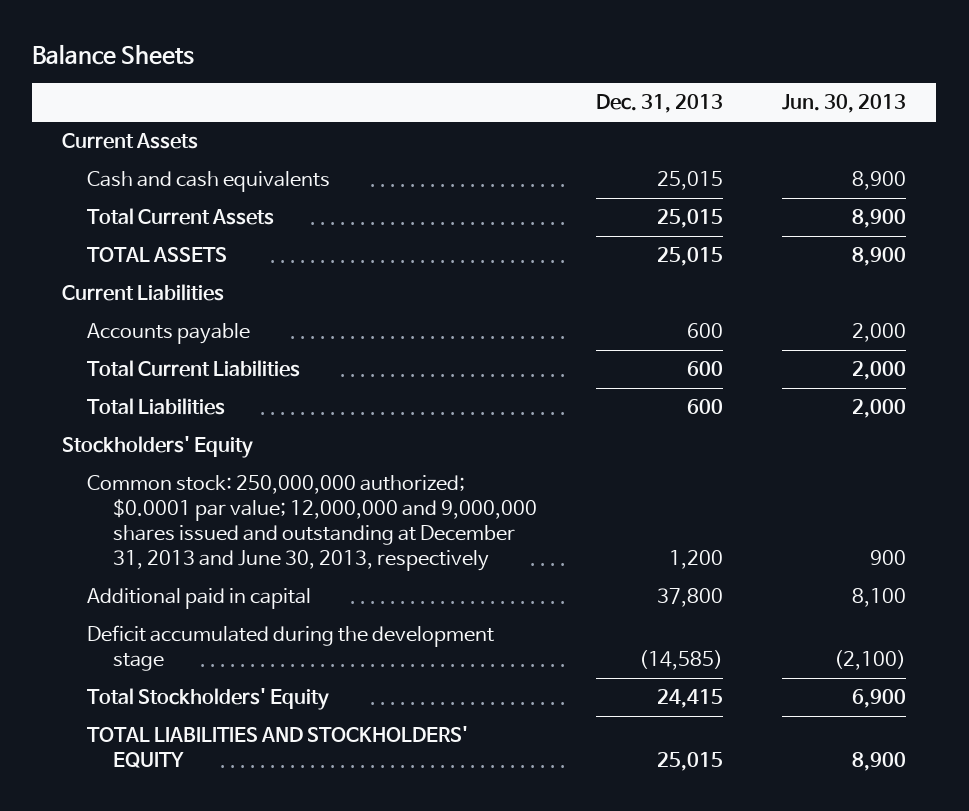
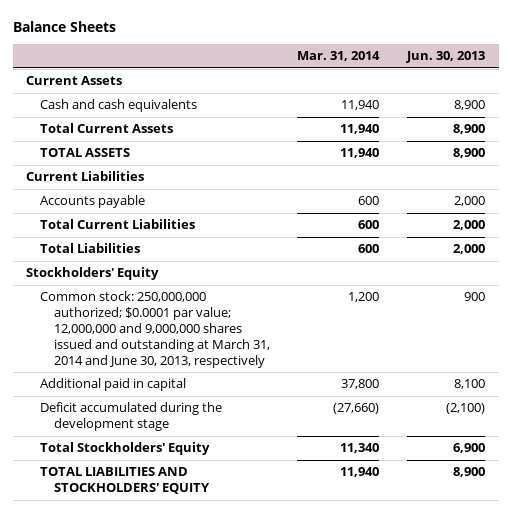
[596,94,724,114] Dec. 31, 2013 -> none
none -> [297,51,381,62] Mar. 31, 2014
[87,475,537,571] Common stock: 250,000,000 authorized; $0.0001 par value; 12,000,000 and 9,000,000 shares issued and outstanding at December 31, 2013 and June 30, 2013, respectively -> [40,291,271,368] Common stock: 250,000,000 authorized; $0.0001 par value; 12,000,000 and 9,000,000 shares issued and outstanding at March 31, 2014 and June 30, 2013, respectively

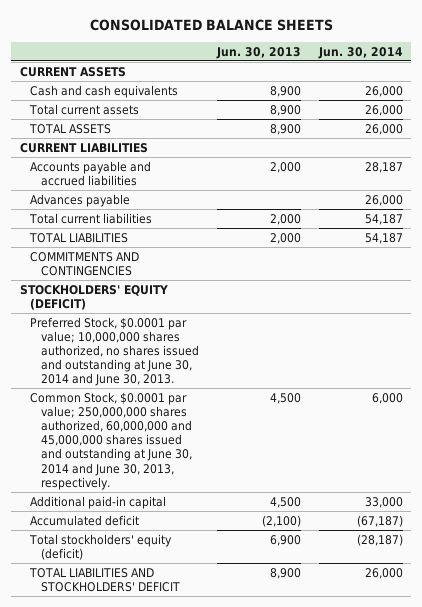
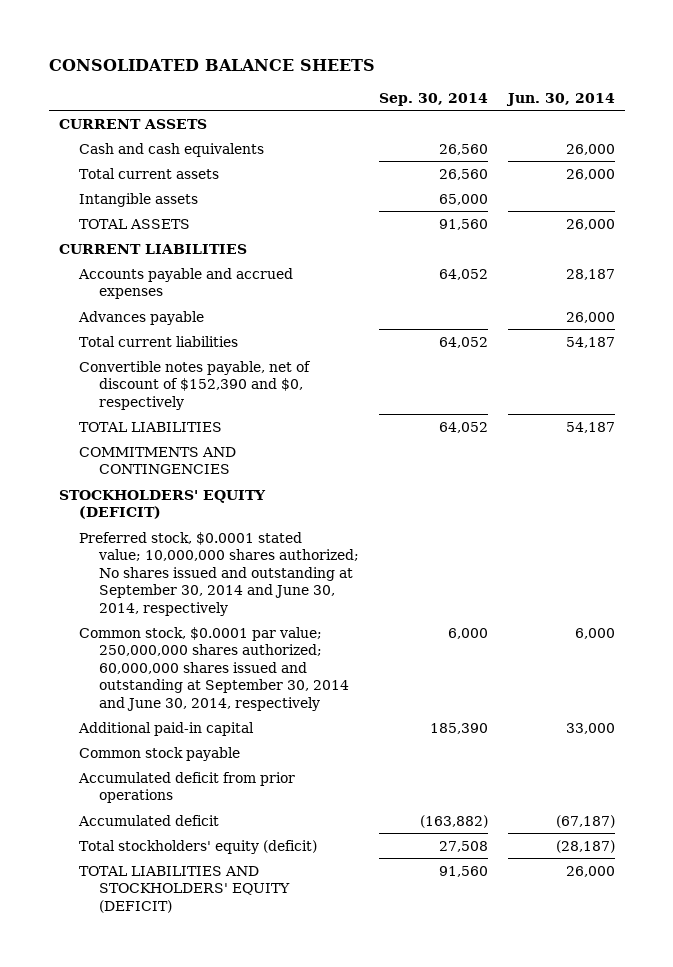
[215,46,301,59] Jun. 30, 2013 -> none
none -> [379,92,489,106] Sep. 30, 2014
none -> [79,192,199,207] Intangible assets
[30,160,152,187] Accounts payable and accrued liabilities -> [78,267,294,300] Accounts payable and accrued expenses
none -> [79,360,312,410] Convertible notes payable, net of discount of $152,390 and $0, respectively
[30,316,200,387] Preferred Stock, $0.0001 par value; 10,000,000 shares authorized, no shares issued and outstanding at June 30, 2014 and June 30, 2013. -> [79,531,360,616] Preferred stock, $0.0001 stated value; 10,000,000 shares authorized; No shares issued and outstanding at September 30, 2014 and June 30, 2014, respectively
[30,391,193,490] Common Stock, $0.0001 par value; 250,000,000 shares authorized, 60,000,000 and 45,000,000 shares issued and outstanding at June 30, 2014 and June 30, 2013, respectively. -> [79,626,350,711] Common stock, $0.0001 par value; 250,000,000 shares authorized; 60,000,000 shares issued and outstanding at September 30, 2014 and June 30, 2014, respectively
none -> [79,746,241,761] Common stock payable
none -> [78,771,296,804] Accumulated deficit from prior operations
[29,567,181,593] TOTAL LIABILITIES AND STOCKHOLDERS' DEFICIT -> [79,865,291,913] TOTAL LIABILITIES AND STOCKHOLDERS' EQUITY (DEFICIT)

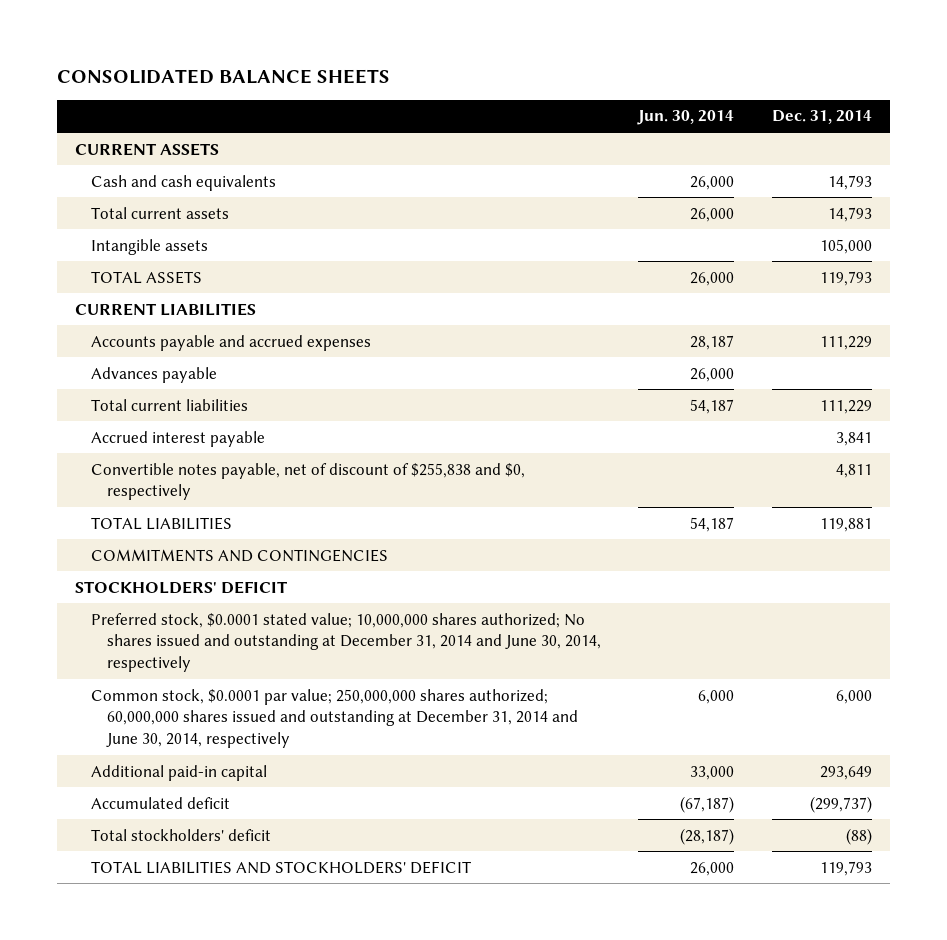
[379,92,489,106] Sep. 30, 2014 -> none
none -> [771,110,872,125] Dec. 31, 2014
none -> [91,430,266,447] Accrued interest payable
[79,360,312,410] Convertible notes payable, net of discount of $152,390 and $0, respectively -> [91,462,526,501] Convertible notes payable, net of discount of $255,838 and $0, respectively
[58,489,266,520] STOCKHOLDERS' EQUITY (DEFICIT) -> [75,580,288,594] STOCKHOLDERS' DEFICIT
[79,531,360,616] Preferred stock, $0.0001 stated value; 10,000,000 shares authorized; No shares issued and outstanding at September 30, 2014 and June 30, 2014, respectively -> [91,612,601,673] Preferred stock, $0.0001 stated value; 10,000,000 shares authorized; No shares issued and outstanding at December 31, 2014 and June 30, 2014, respectively
[79,626,350,711] Common stock, $0.0001 par value; 250,000,000 shares authorized; 60,000,000 shares issued and outstanding at September 30, 2014 and June 30, 2014, respectively -> [91,688,578,749] Common stock, $0.0001 par value; 250,000,000 shares authorized; 60,000,000 shares issued and outstanding at December 31, 2014 and June 30, 2014, respectively
[79,746,241,761] Common stock payable -> none
[78,771,296,804] Accumulated deficit from prior operations -> none
[79,839,318,854] Total stockholders' equity (deficit) -> [91,828,272,841] Total stockholders' deficit
[79,865,291,913] TOTAL LIABILITIES AND STOCKHOLDERS' EQUITY (DEFICIT) -> [91,860,472,874] TOTAL LIABILITIES AND STOCKHOLDERS' DEFICIT

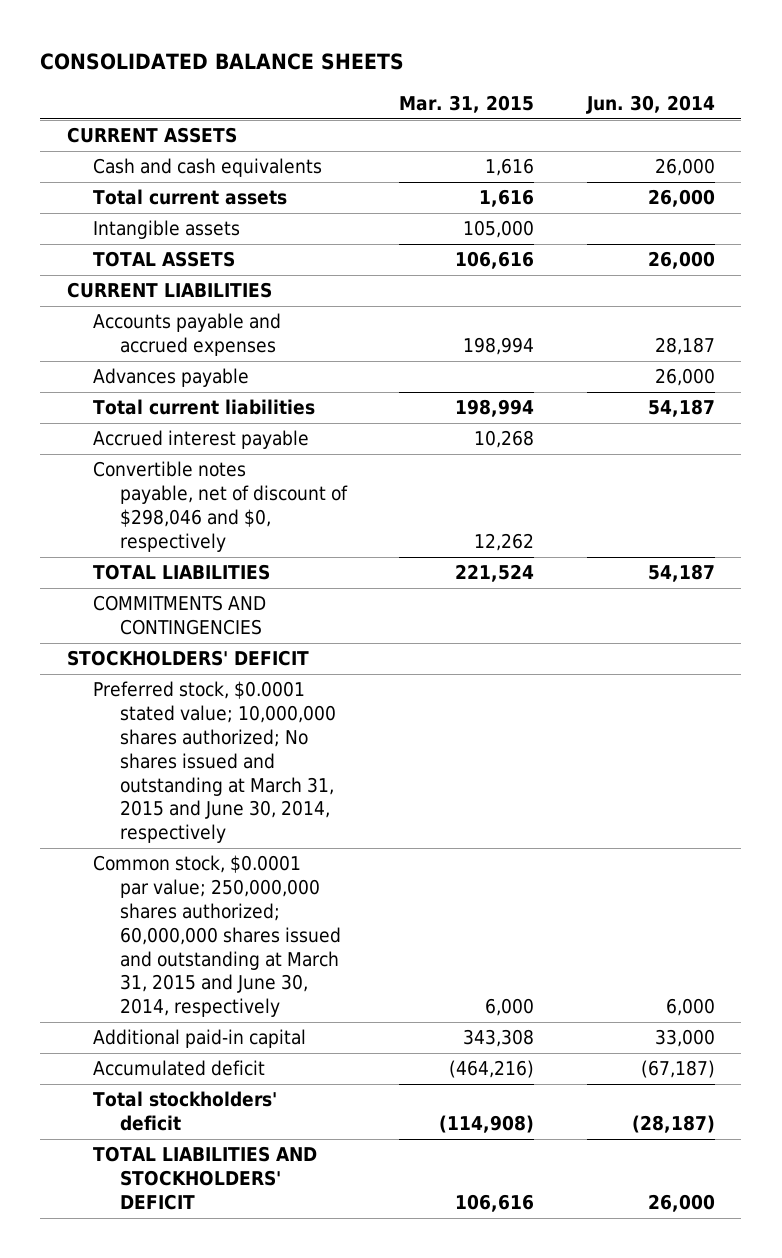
[771,110,872,125] Dec. 31, 2014 -> none
none -> [399,94,535,113] Mar. 31, 2015
[91,462,526,501] Convertible notes payable, net of discount of $255,838 and $0, respectively -> [93,461,348,552] Convertible notes payable, net of discount of $298,046 and $0, respectively
[91,612,601,673] Preferred stock, $0.0001 stated value; 10,000,000 shares authorized; No shares issued and outstanding at December 31, 2014 and June 30, 2014, respectively -> [93,681,336,844] Preferred stock, $0.0001 stated value; 10,000,000 shares authorized; No shares issued and outstanding at March 31, 2015 and June 30, 2014, respectively
[91,688,578,749] Common stock, $0.0001 par value; 250,000,000 shares authorized; 60,000,000 shares issued and outstanding at December 31, 2014 and June 30, 2014, respectively -> [93,855,341,1018] Common stock, $0.0001 par value; 250,000,000 shares authorized; 60,000,000 shares issued and outstanding at March 31, 2015 and June 30, 2014, respectively

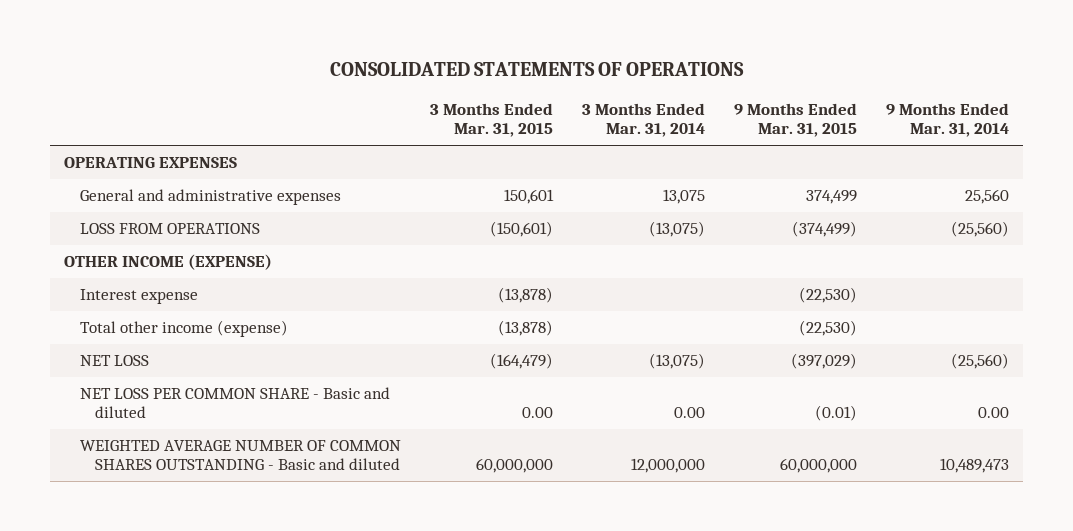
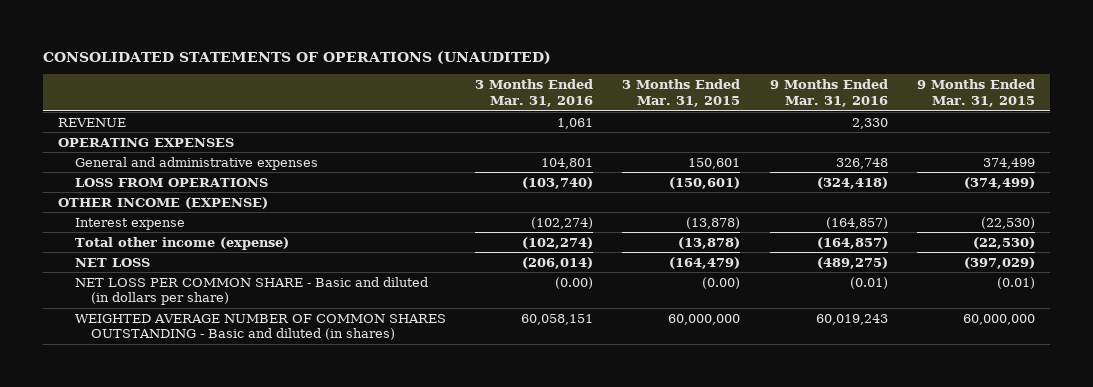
[329,62,744,77] CONSOLIDATED STATEMENTS OF OPERATIONS -> [42,51,551,65] CONSOLIDATED STATEMENTS OF OPERATIONS (UNAUDITED)
[581,103,705,138] 3 Months Ended Mar. 31, 2014 -> none
[885,103,1009,138] 9 Months Ended Mar. 31, 2014 -> none
none -> [474,79,593,107] 3 Months Ended Mar. 31, 2016
none -> [769,79,888,107] 9 Months Ended Mar. 31, 2016
none -> [57,117,126,127] REVENUE
[79,387,390,419] NET LOSS PER COMMON SHARE - Basic and diluted -> [74,276,428,306] NET LOSS PER COMMON SHARE - Basic and diluted (in dollars per share)
[521,407,553,419] 0.00 -> [702,276,741,289] (0.00)
[79,440,401,471] WEIGHTED AVERAGE NUMBER OF COMMON SHARES OUTSTANDING - Basic and diluted -> [74,313,446,341] WEIGHTED AVERAGE NUMBER OF COMMON SHARES OUTSTANDING - Basic and diluted (in shares)

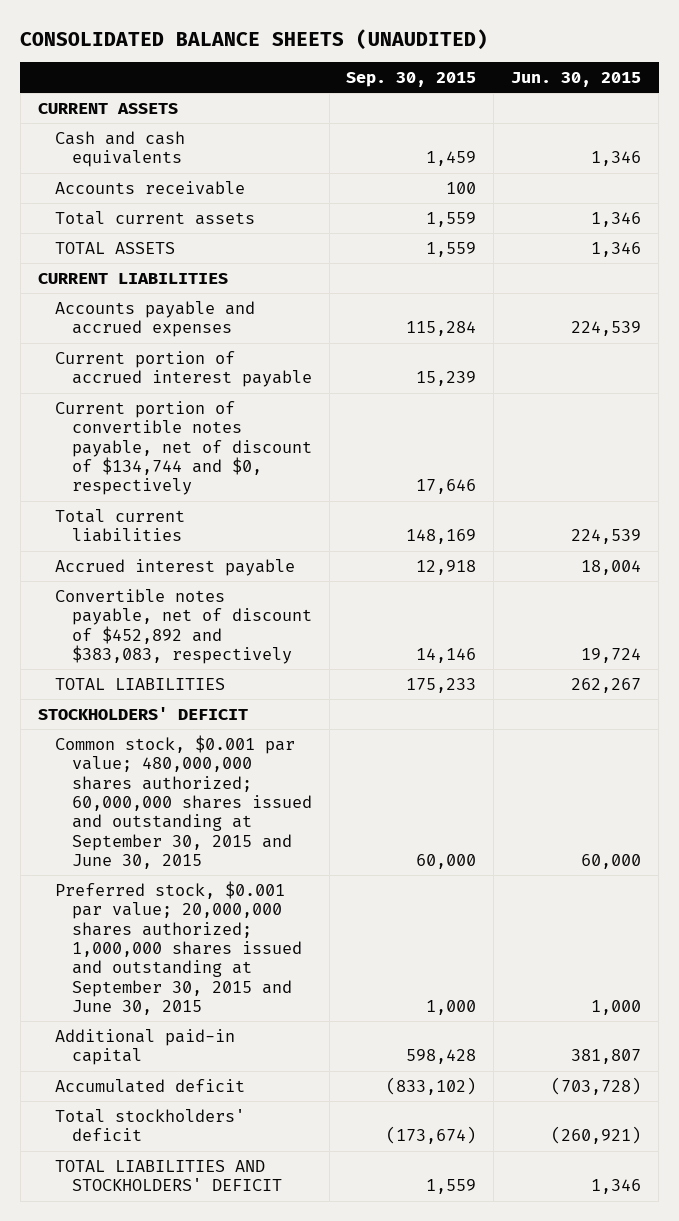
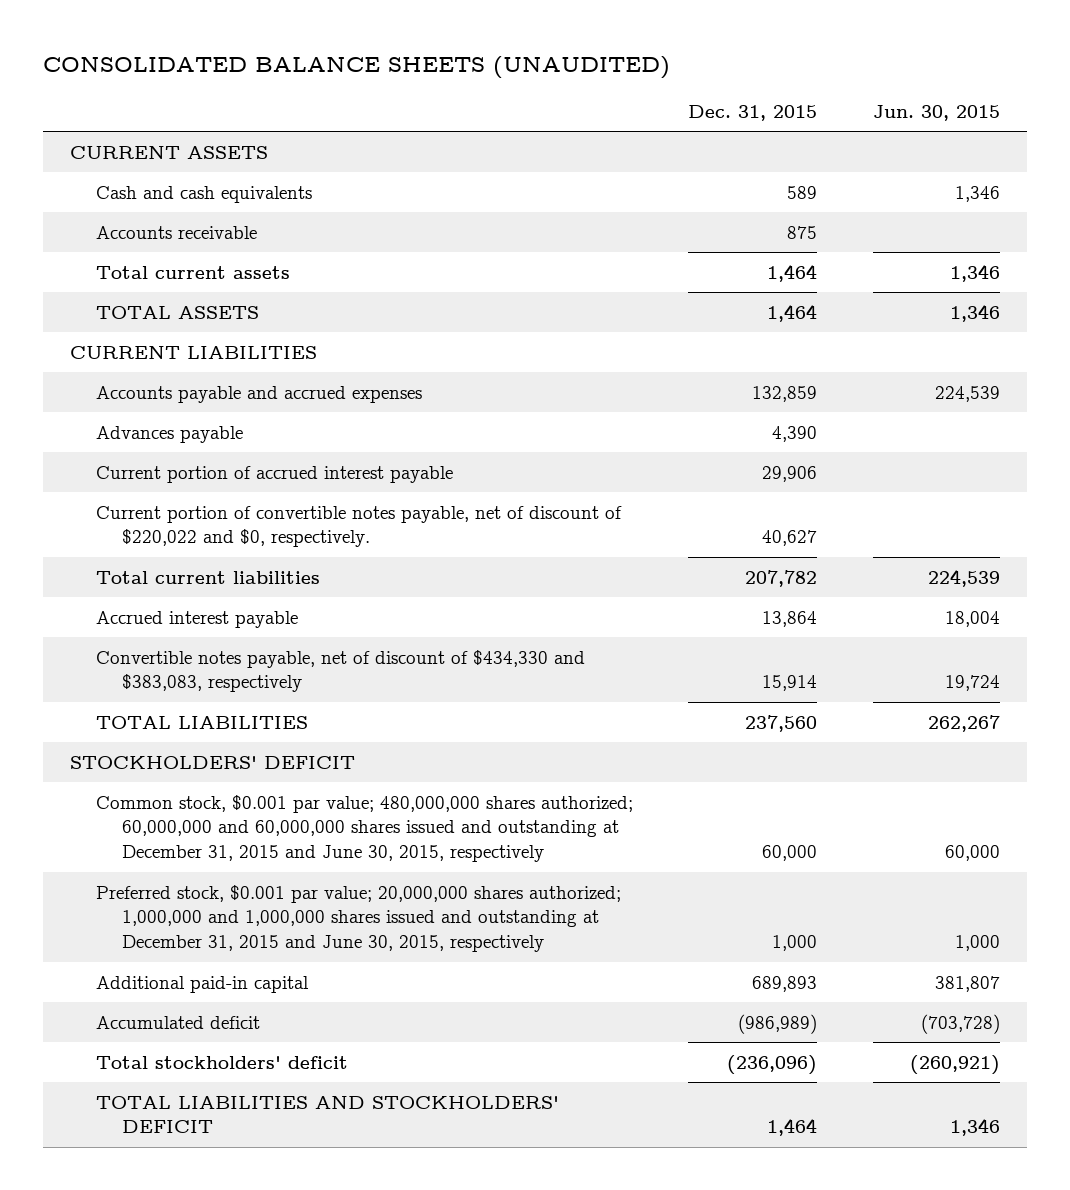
[346,71,477,87] Sep. 30, 2015 -> none
none -> [688,105,818,122] Dec. 31, 2015
none -> [95,425,243,443] Advances payable
[54,400,312,496] Current portion of convertible notes payable, net of discount of $134,744 and $0, respectively -> [95,505,622,548] Current portion of convertible notes payable, net of discount of $220,022 and $0, respectively.
[54,588,312,664] Convertible notes payable, net of discount of $452,892 and $383,083, respectively -> [95,649,585,693] Convertible notes payable, net of discount of $434,330 and $383,083, respectively
[54,734,312,870] Common stock, $0.001 par value; 480,000,000 shares authorized; 60,000,000 shares issued and outstanding at September 30, 2015 and June 30, 2015 -> [95,794,633,863] Common stock, $0.001 par value; 480,000,000 shares authorized; 60,000,000 and 60,000,000 shares issued and outstanding at December 31, 2015 and June 30, 2015, respectively
[54,880,302,1016] Preferred stock, $0.001 par value; 20,000,000 shares authorized; 1,000,000 shares issued and outstanding at September 30, 2015 and June 30, 2015 -> [95,884,621,953] Preferred stock, $0.001 par value; 20,000,000 shares authorized; 1,000,000 and 1,000,000 shares issued and outstanding at December 31, 2015 and June 30, 2015, respectively

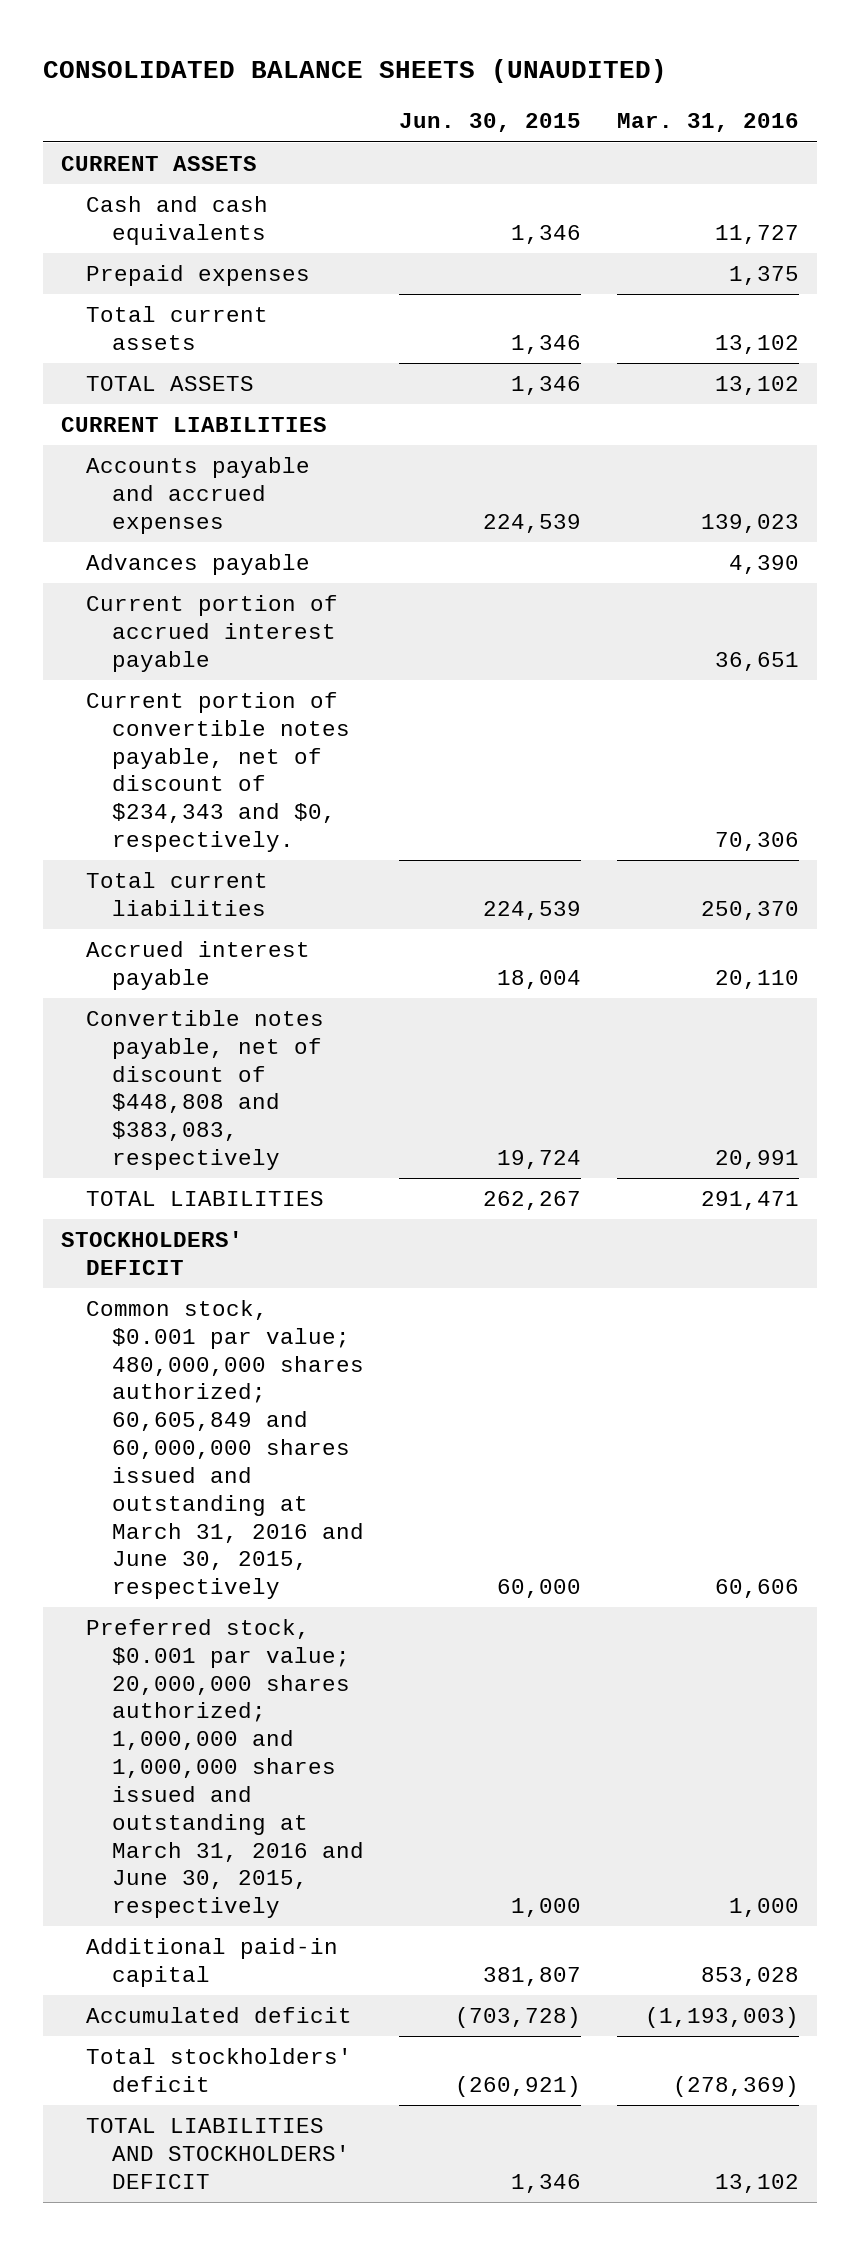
[688,105,818,122] Dec. 31, 2015 -> none
none -> [616,113,799,133] Mar. 31, 2016
[95,225,257,239] Accounts receivable -> none
none -> [86,265,311,287] Prepaid expenses
[95,505,622,548] Current portion of convertible notes payable, net of discount of $220,022 and $0, respectively. -> [86,692,350,853] Current portion of convertible notes payable, net of discount of $234,343 and $0, respectively.
[95,649,585,693] Convertible notes payable, net of discount of $434,330 and $383,083, respectively -> [86,1010,325,1171] Convertible notes payable, net of discount of $448,808 and $383,083, respectively
[95,794,633,863] Common stock, $0.001 par value; 480,000,000 shares authorized; 60,000,000 and 60,000,000 shares issued and outstanding at December 31, 2015 and June 30, 2015, respectively -> [86,1300,364,1600] Common stock, $0.001 par value; 480,000,000 shares authorized; 60,605,849 and 60,000,000 shares issued and outstanding at March 31, 2016 and June 30, 2015, respectively
[95,884,621,953] Preferred stock, $0.001 par value; 20,000,000 shares authorized; 1,000,000 and 1,000,000 shares issued and outstanding at December 31, 2015 and June 30, 2015, respectively -> [86,1619,364,1919] Preferred stock, $0.001 par value; 20,000,000 shares authorized; 1,000,000 and 1,000,000 shares issued and outstanding at March 31, 2016 and June 30, 2015, respectively

